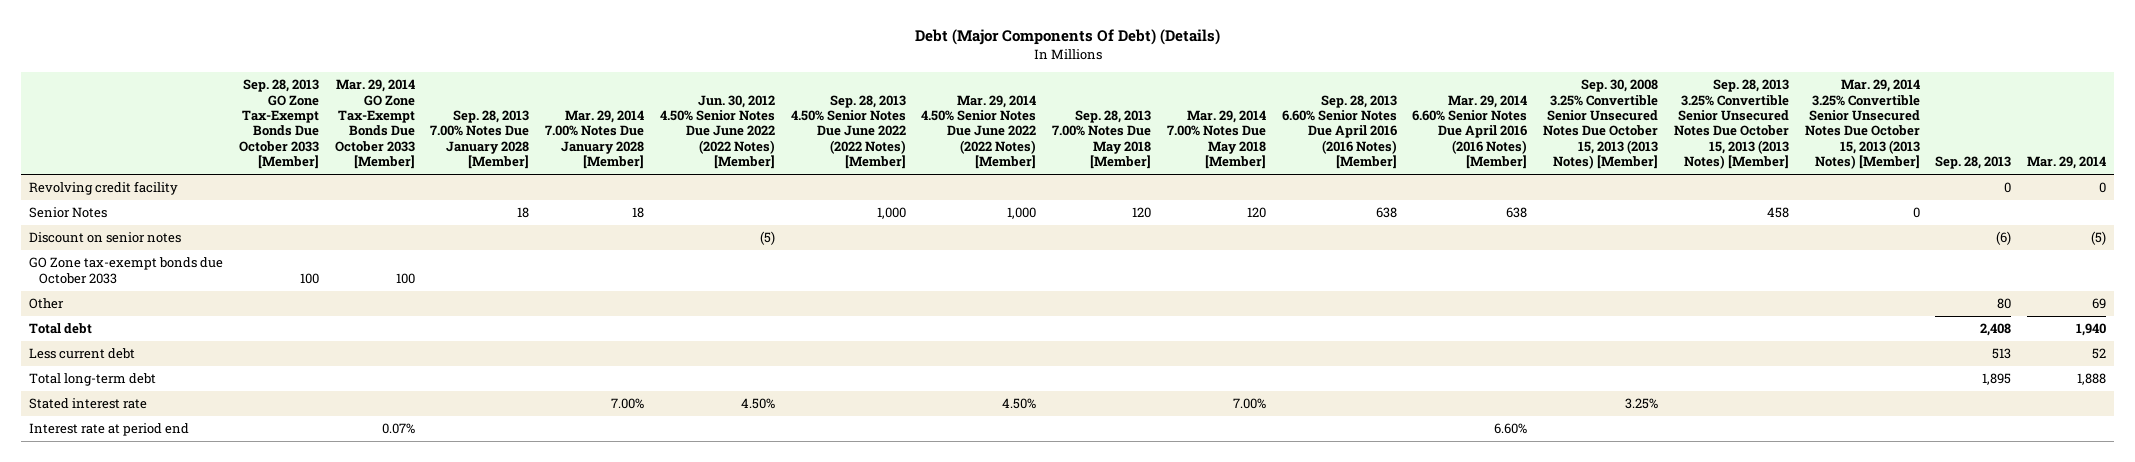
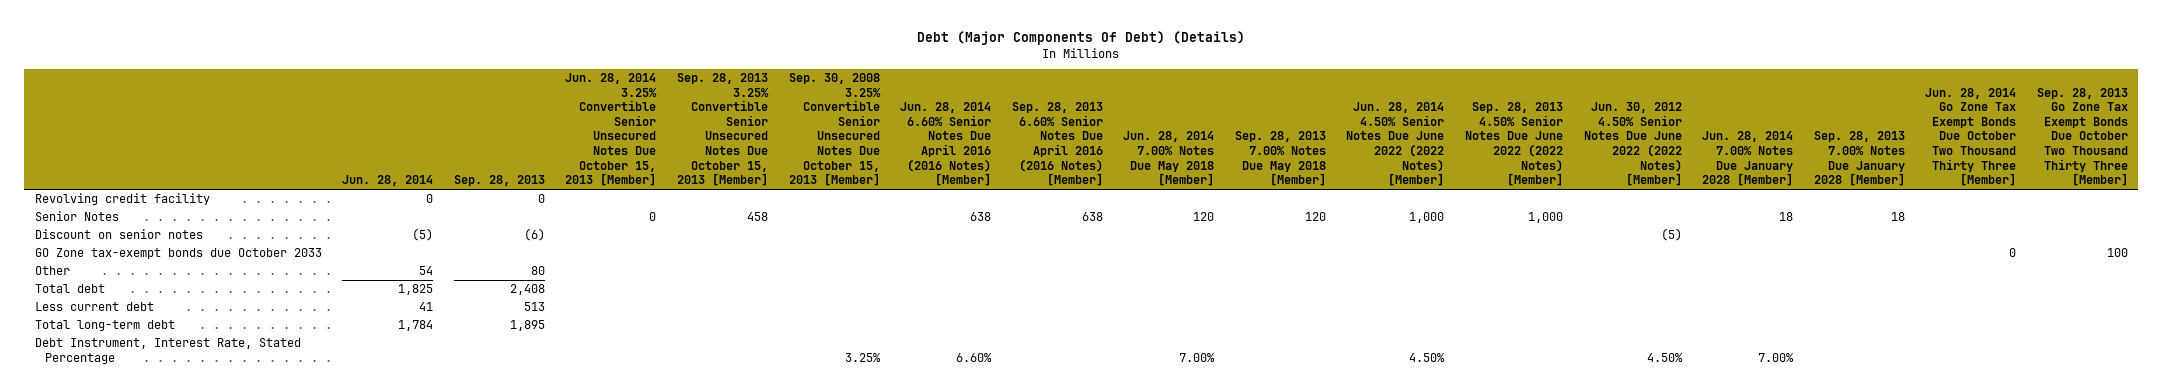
[238,79,319,170] Sep. 28, 2013 GO Zone Tax-Exempt Bonds Due October 2033 [Member] -> none
[334,79,415,170] Mar. 29, 2014 GO Zone Tax-Exempt Bonds Due October 2033 [Member] -> none
[545,110,645,170] Mar. 29, 2014 7.00% Notes Due January 2028 [Member] -> none
[921,94,1037,170] Mar. 29, 2014 4.50% Senior Notes Due June 2022 (2022 Notes) [Member] -> none
[1166,110,1266,170] Mar. 29, 2014 7.00% Notes Due May 2018 [Member] -> none
[1412,94,1528,170] Mar. 29, 2014 6.60% Senior Notes Due April 2016 (2016 Notes) [Member] -> none
[1543,79,1659,170] Sep. 30, 2008 3.25% Convertible Senior Unsecured Notes Due October 15, 2013 (2013 Notes) [Member] -> none
[1673,79,1789,170] Sep. 28, 2013 3.25% Convertible Senior Unsecured Notes Due October 15, 2013 (2013 Notes) [Member] -> none
[1804,79,1920,170] Mar. 29, 2014 3.25% Convertible Senior Unsecured Notes Due October 15, 2013 (2013 Notes) [Member] -> none
[2027,156,2107,170] Mar. 29, 2014 -> none
none -> [342,175,434,187] Jun. 28, 2014
none -> [565,73,658,187] Jun. 28, 2014 3.25% Convertible Senior Unsecured Notes Due October 15, 2013 [Member]
none -> [677,73,770,187] Sep. 28, 2013 3.25% Convertible Senior Unsecured Notes Due October 15, 2013 [Member]
none -> [788,73,881,187] Sep. 30, 2008 3.25% Convertible Senior Unsecured Notes Due October 15, 2013 [Member]
none -> [900,102,992,187] Jun. 28, 2014 6.60% Senior Notes Due April 2016 (2016 Notes) [Member]
none -> [1123,131,1215,187] Jun. 28, 2014 7.00% Notes Due May 2018 [Member]
none -> [1346,102,1445,187] Jun. 28, 2014 4.50% Senior Notes Due June 2022 (2022 Notes) [Member]
none -> [1702,131,1794,187] Jun. 28, 2014 7.00% Notes Due January 2028 [Member]
none -> [1925,87,2017,187] Jun. 28, 2014 Go Zone Tax Exempt Bonds Due October Two Thousand Thirty Three [Member]
none -> [2036,87,2128,187] Sep. 28, 2013 Go Zone Tax Exempt Bonds Due October Two Thousand Thirty Three [Member]
[29,423,190,437] Interest rate at period end -> none
[29,398,148,410] Stated interest rate -> [34,338,301,364] Debt Instrument, Interest Rate, Stated Percentage

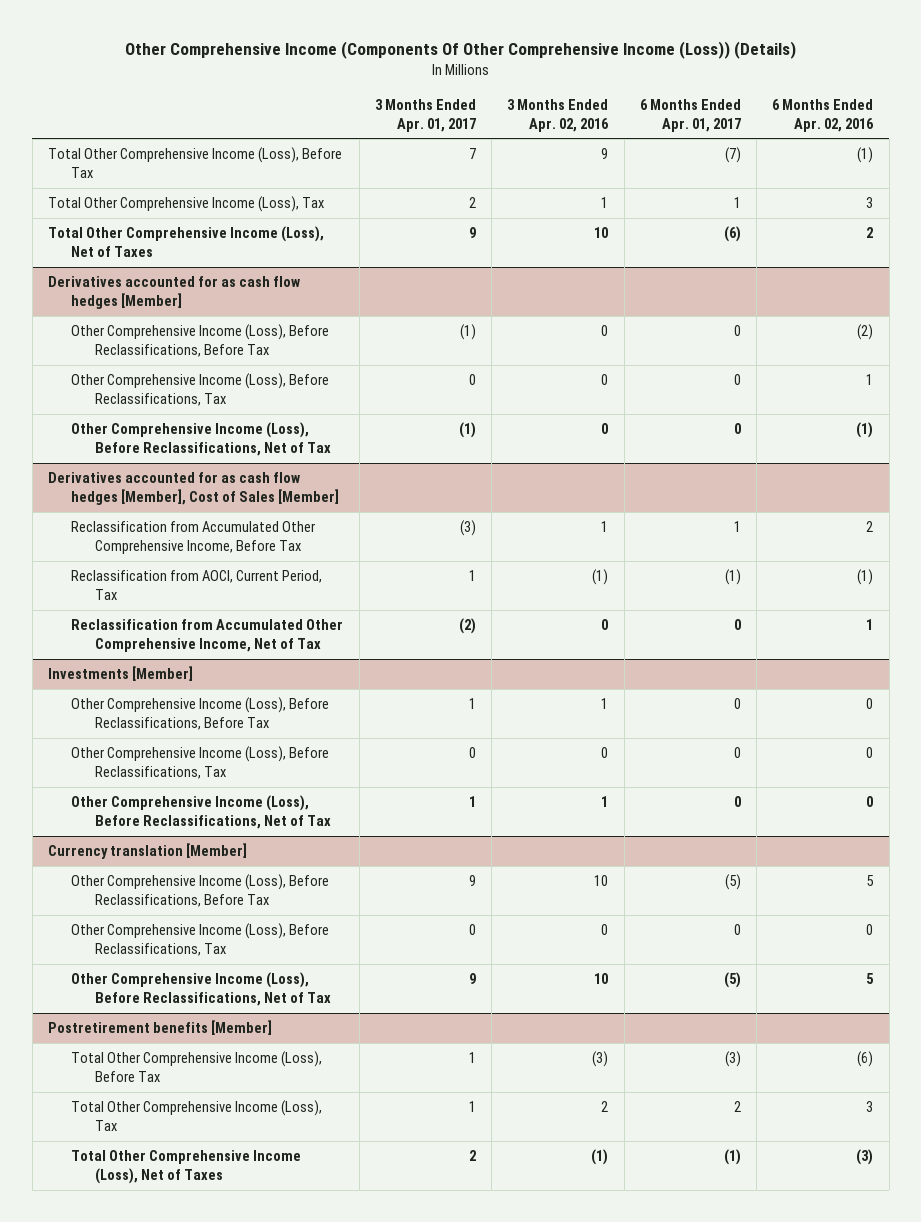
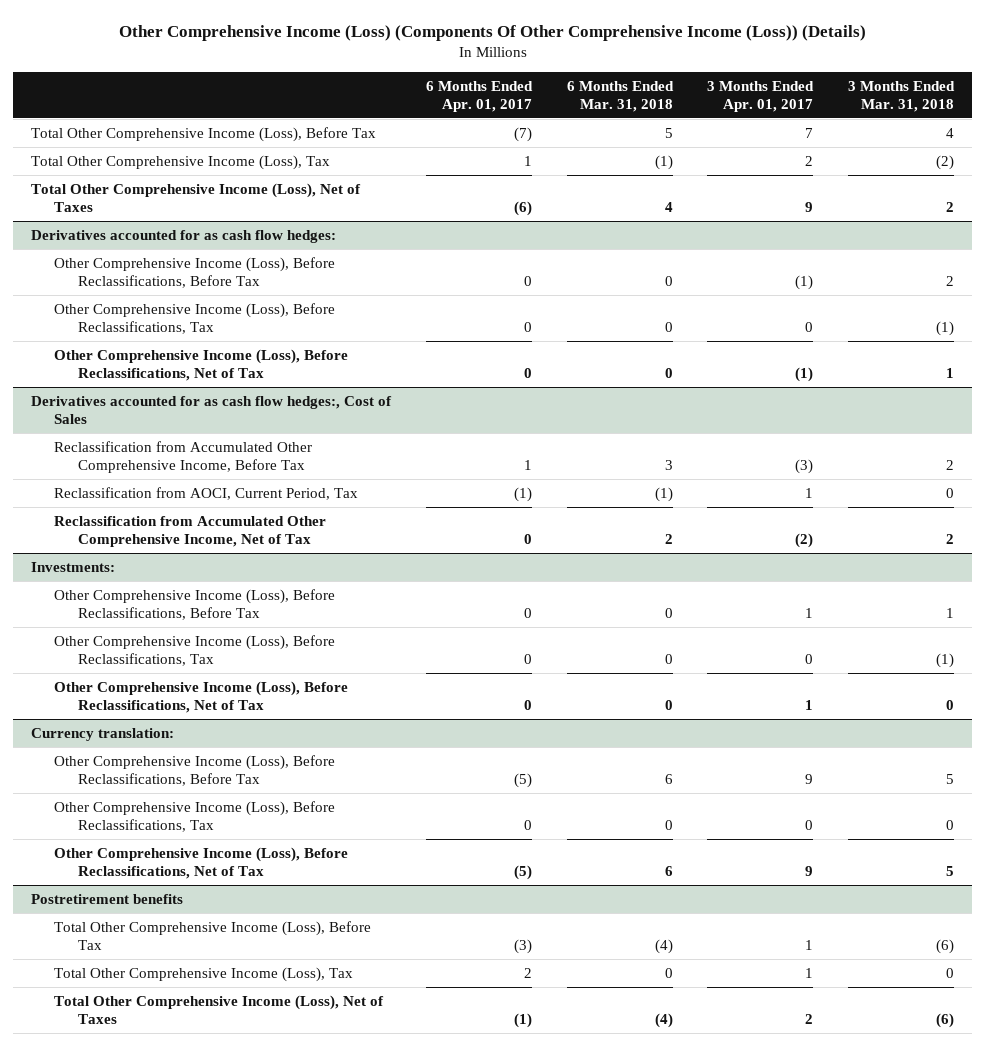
[124,41,796,60] Other Comprehensive Income (Components Of Other Comprehensive Income (Loss)) (Details) -> [118,24,866,41] Other Comprehensive Income (Loss) (Components Of Other Comprehensive Income (Loss)) (Details)
[507,98,610,132] 3 Months Ended Apr. 02, 2016 -> none
[772,98,875,132] 6 Months Ended Apr. 02, 2016 -> none
none -> [566,80,674,112] 6 Months Ended Mar. 31, 2018
none -> [848,80,956,112] 3 Months Ended Mar. 31, 2018
[47,276,300,310] Derivatives accounted for as cash flow hedges [Member] -> [30,230,336,244] Derivatives accounted for as cash flow hedges:
[47,472,340,506] Derivatives accounted for as cash flow hedges [Member], Cost of Sales [Member] -> [30,396,392,424] Derivatives accounted for as cash flow hedges:, Cost of Sales
[47,666,193,682] Investments [Member] -> [30,562,115,573] Investments:
[47,843,247,860] Currency translation [Member] -> [30,728,174,742] Currency translation:
[47,1020,272,1036] Postretirement benefits [Member] -> [30,894,183,905] Postretirement benefits

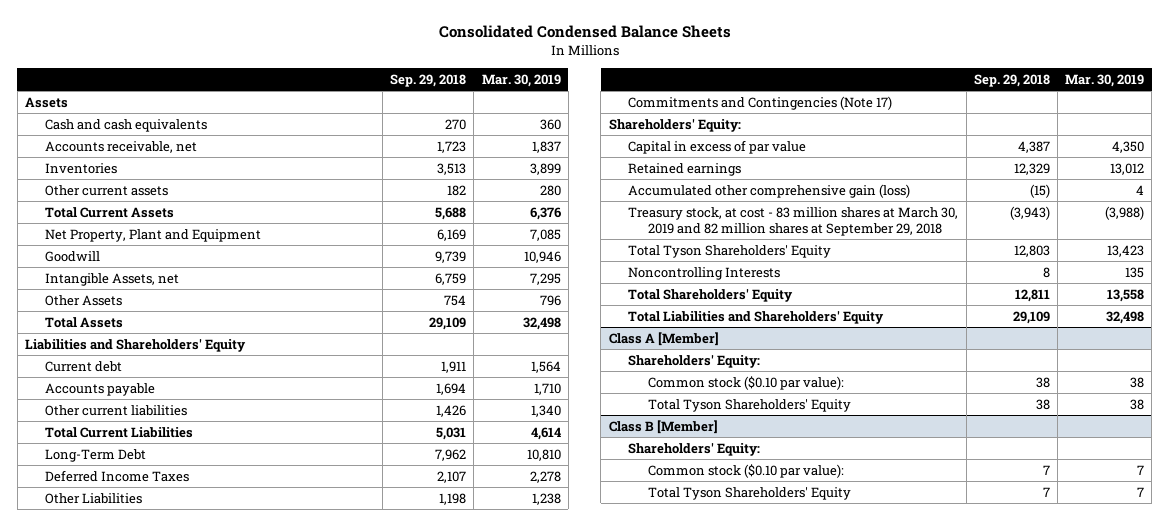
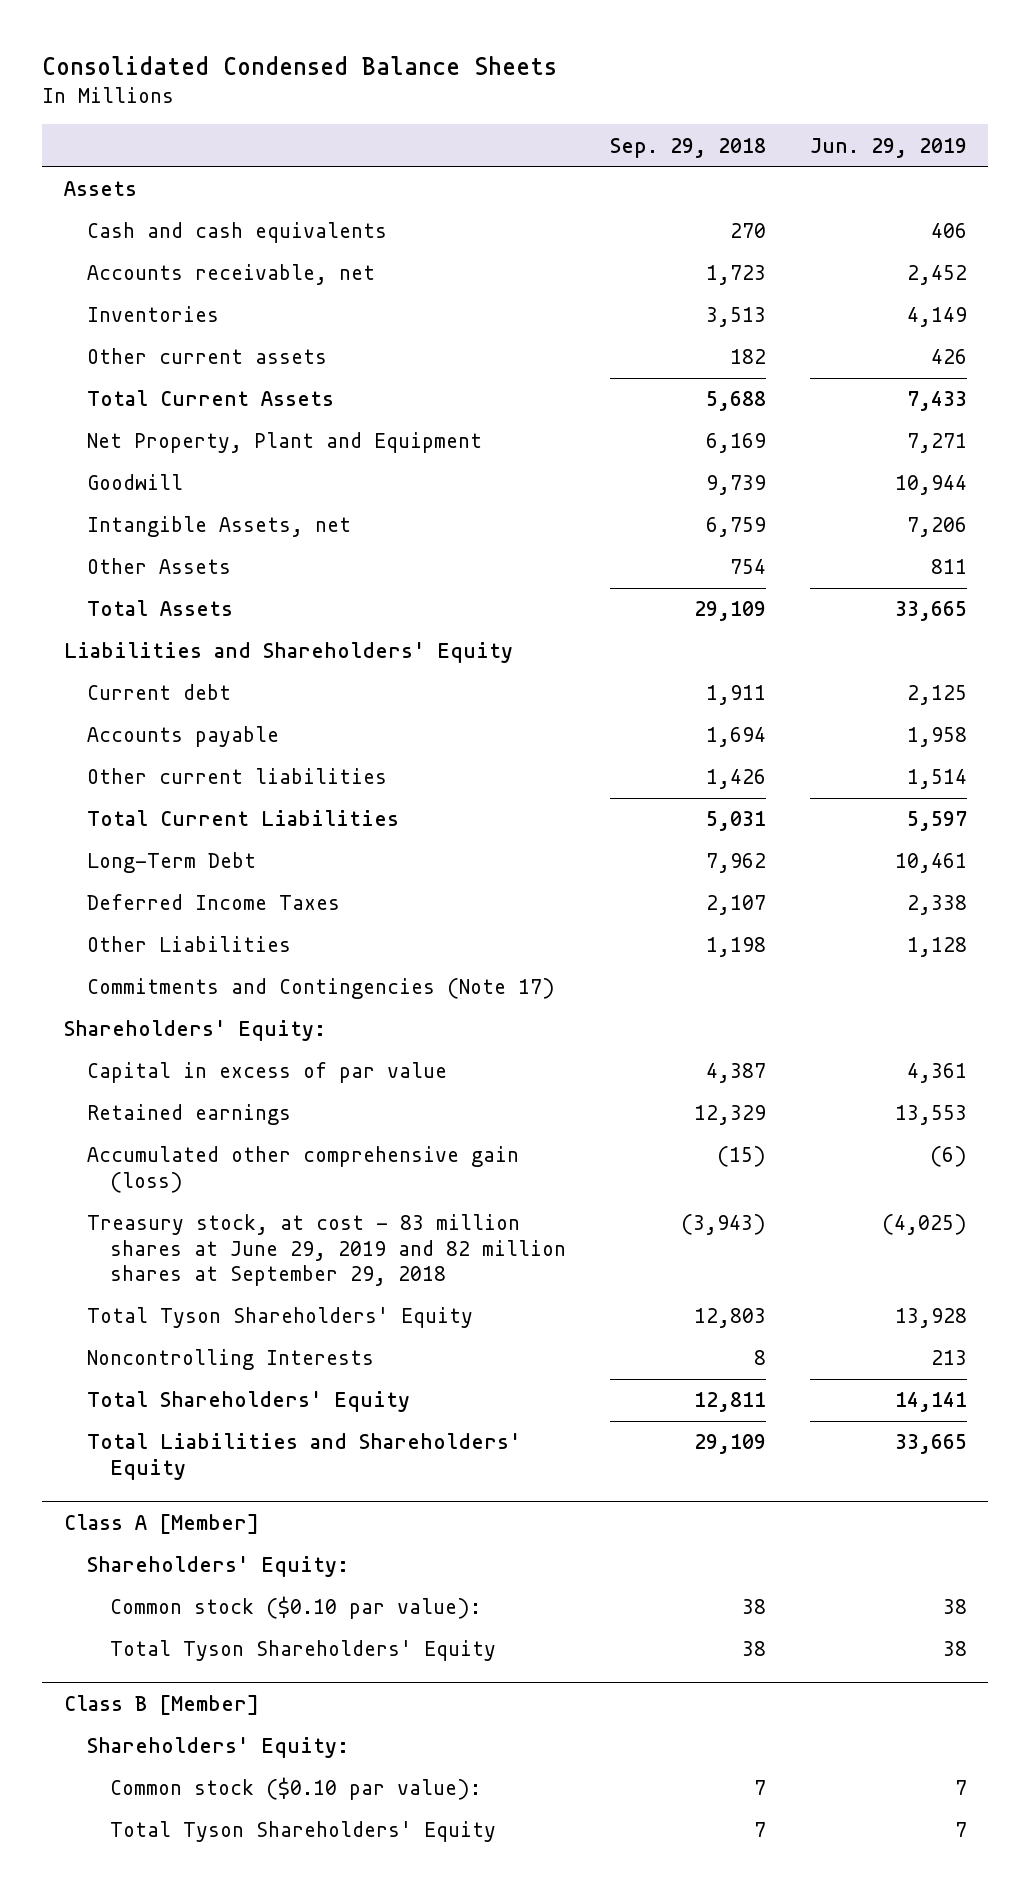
[481,73,561,87] Mar. 30, 2019 -> none
none -> [809,137,967,158] Jun. 29, 2019
[628,206,959,236] Treasury stock, at cost - 83 million shares at March 30, 2019 and 82 million shares at September 29, 2018 -> [86,1214,567,1287] Treasury stock, at cost - 83 million shares at June 29, 2019 and 82 million shares at September 29, 2018

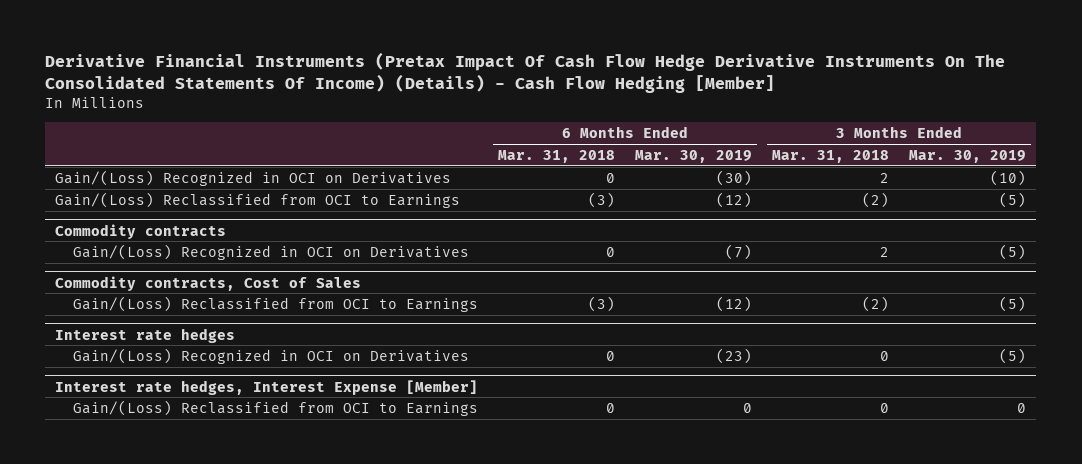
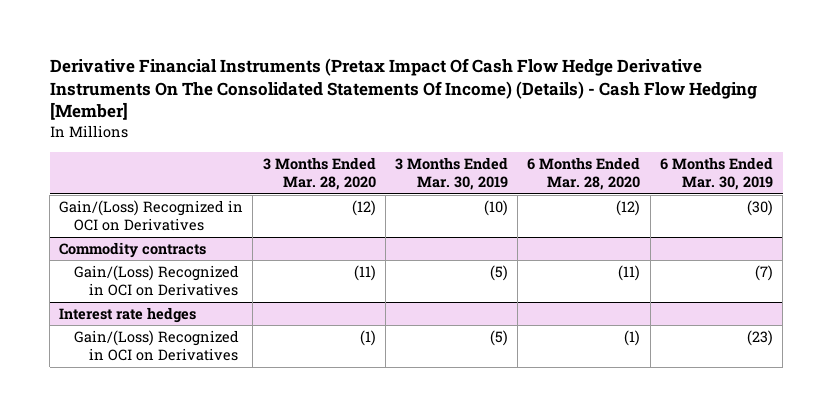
[498,149,616,163] Mar. 31, 2018 -> none
[772,149,890,163] Mar. 31, 2018 -> none
none -> [262,156,376,191] 3 Months Ended Mar. 28, 2020
none -> [527,156,641,191] 6 Months Ended Mar. 28, 2020
[55,191,461,208] Gain/(Loss) Reclassified from OCI to Earnings -> none
[55,275,362,291] Commodity contracts, Cost of Sales -> none
[72,295,478,312] Gain/(Loss) Reclassified from OCI to Earnings -> none
[55,379,479,395] Interest rate hedges, Interest Expense [Member] -> none
[72,399,478,416] Gain/(Loss) Reclassified from OCI to Earnings -> none

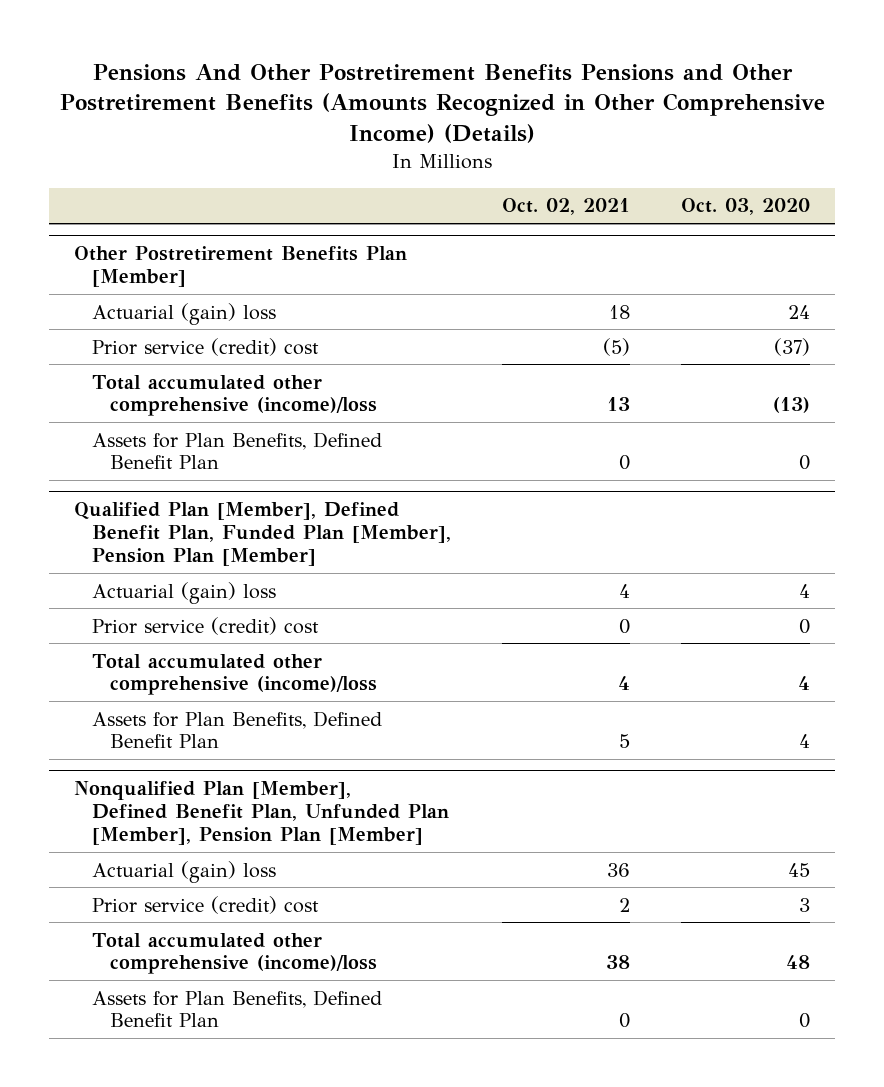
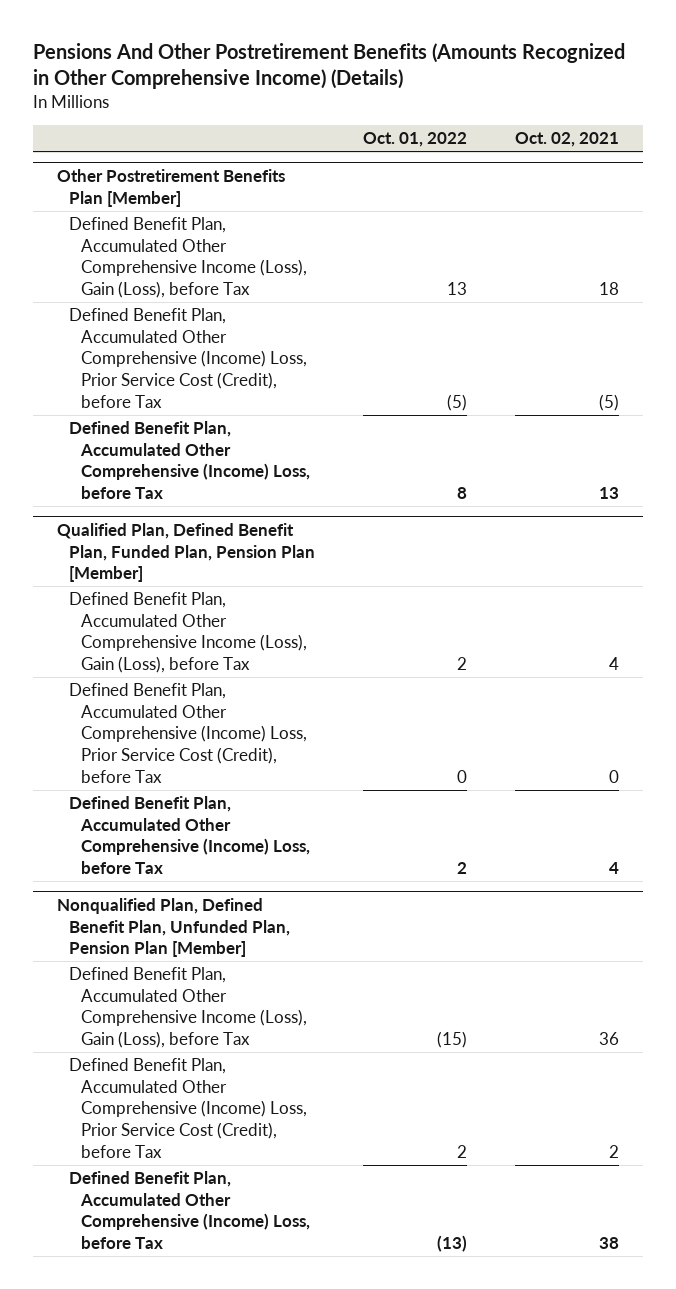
[60,63,826,144] Pensions And Other Postretirement Benefits Pensions and Other Postretirement Benefits (Amounts Recognized in Other Comprehensive Income) (Details) -> [33,43,626,90] Pensions And Other Postretirement Benefits (Amounts Recognized in Other Comprehensive Income) (Details)
[680,198,810,216] Oct. 03, 2020 -> none
none -> [363,132,468,148] Oct. 01, 2022
[91,431,382,470] Assets for Plan Benefits, Defined Benefit Plan -> none
[91,710,382,749] Assets for Plan Benefits, Defined Benefit Plan -> none
[91,989,382,1028] Assets for Plan Benefits, Defined Benefit Plan -> none
[91,302,276,325] Actuarial (gain) loss -> [69,217,308,298] Defined Benefit Plan, Accumulated Other Comprehensive Income (Loss), Gain (Loss), before Tax
[91,337,319,356] Prior service (credit) cost -> [69,308,308,408] Defined Benefit Plan, Accumulated Other Comprehensive (Income) Loss, Prior Service Cost (Credit), before Tax
[91,374,377,417] Total accumulated other comprehensive (income)/loss -> [69,421,311,499] Defined Benefit Plan, Accumulated Other Comprehensive (Income) Loss, before Tax
[74,501,451,566] Qualified Plan [Member], Defined Benefit Plan, Funded Plan [Member], Pension Plan [Member] -> [57,523,316,583] Qualified Plan, Defined Benefit Plan, Funded Plan, Pension Plan [Member]
[91,581,276,604] Actuarial (gain) loss -> [69,592,308,673] Defined Benefit Plan, Accumulated Other Comprehensive Income (Loss), Gain (Loss), before Tax
[91,616,319,635] Prior service (credit) cost -> [69,683,308,783] Defined Benefit Plan, Accumulated Other Comprehensive (Income) Loss, Prior Service Cost (Credit), before Tax
[91,653,377,696] Total accumulated other comprehensive (income)/loss -> [69,796,311,874] Defined Benefit Plan, Accumulated Other Comprehensive (Income) Loss, before Tax
[74,780,449,845] Nonqualified Plan [Member], Defined Benefit Plan, Unfunded Plan [Member], Pension Plan [Member] -> [57,898,291,958] Nonqualified Plan, Defined Benefit Plan, Unfunded Plan, Pension Plan [Member]
[91,860,276,883] Actuarial (gain) loss -> [69,967,308,1048] Defined Benefit Plan, Accumulated Other Comprehensive Income (Loss), Gain (Loss), before Tax
[91,895,319,914] Prior service (credit) cost -> [69,1058,308,1158] Defined Benefit Plan, Accumulated Other Comprehensive (Income) Loss, Prior Service Cost (Credit), before Tax
[91,932,377,975] Total accumulated other comprehensive (income)/loss -> [69,1171,311,1249] Defined Benefit Plan, Accumulated Other Comprehensive (Income) Loss, before Tax

